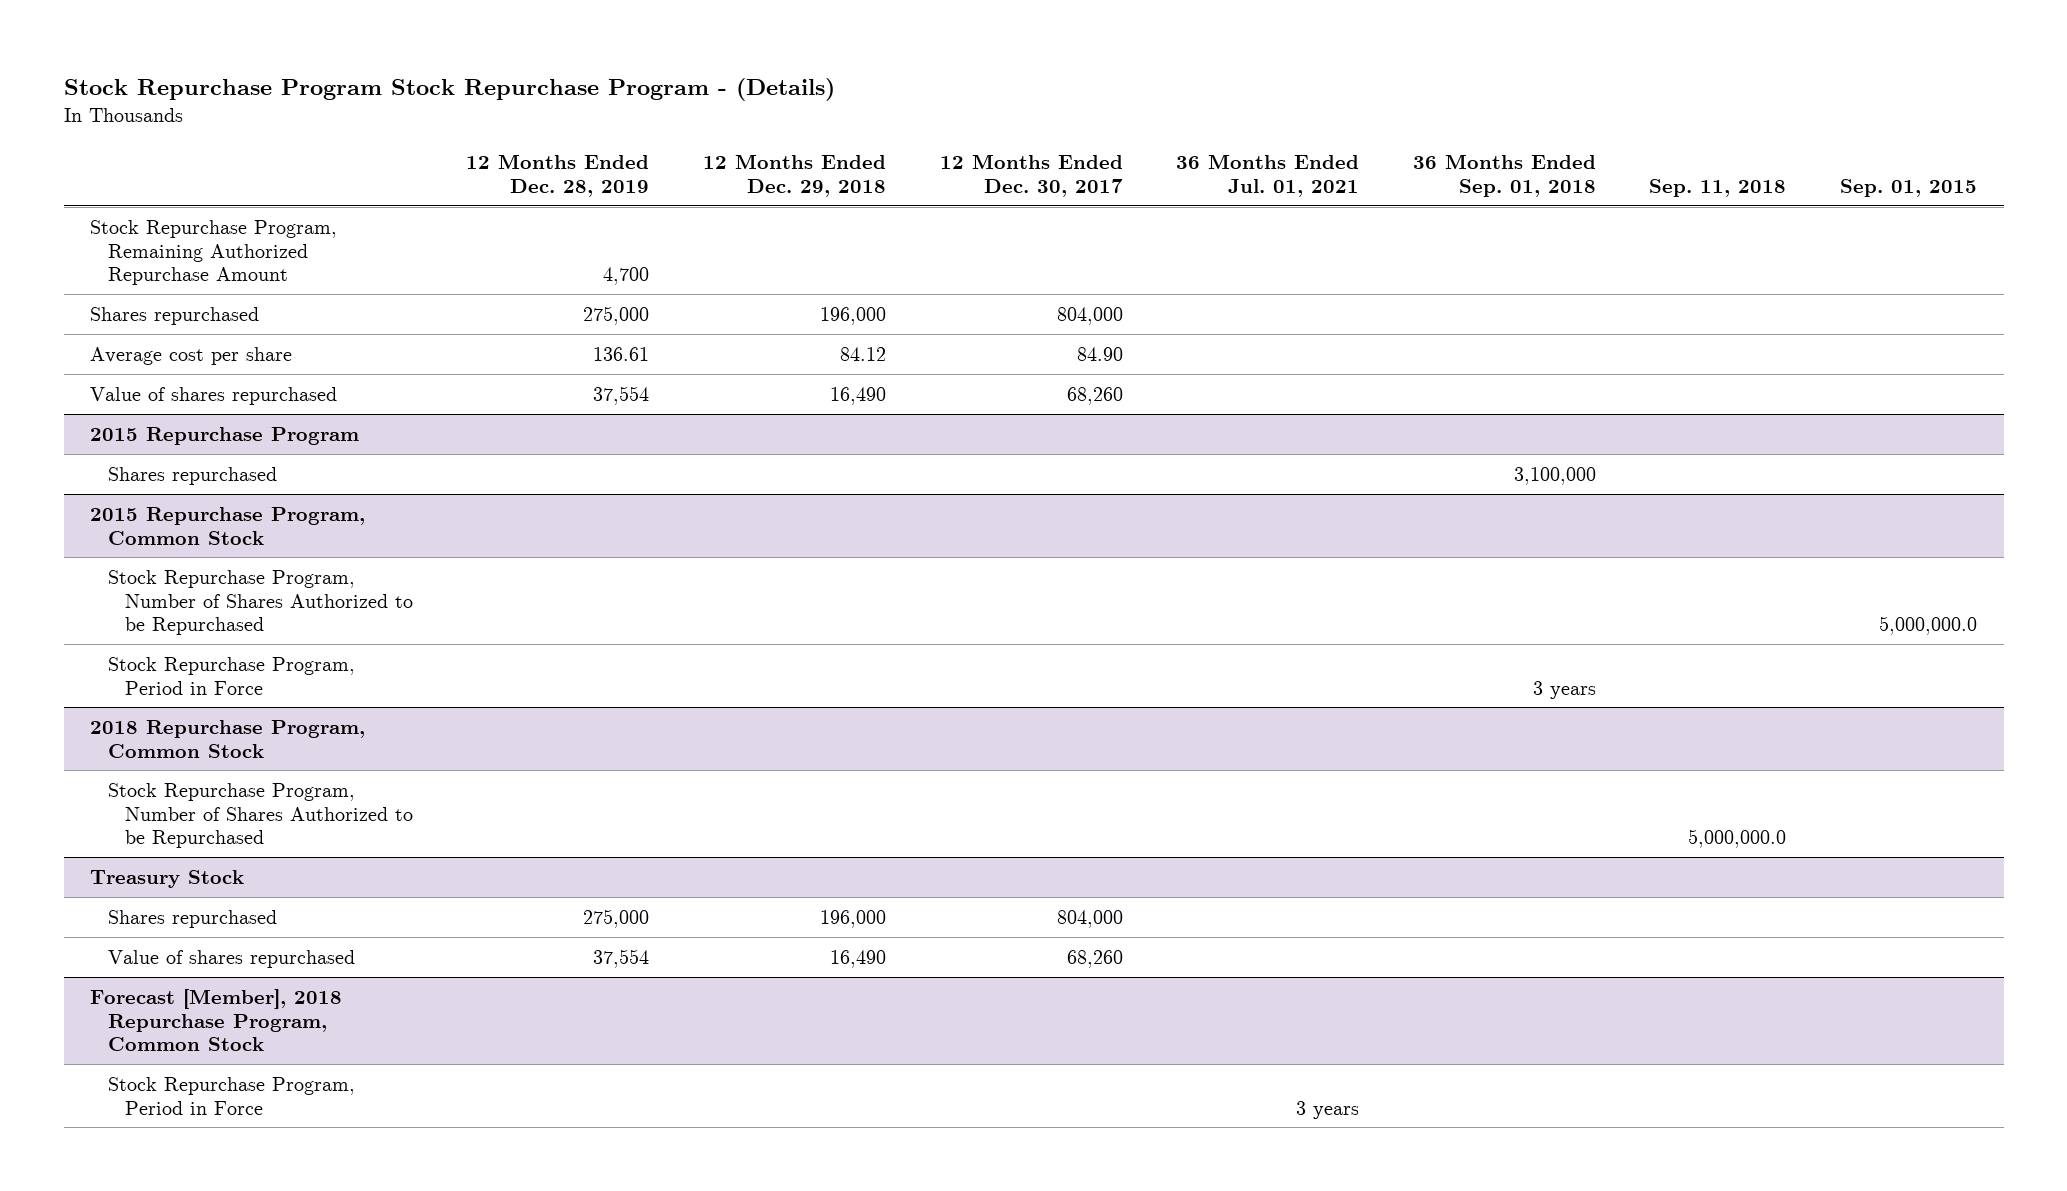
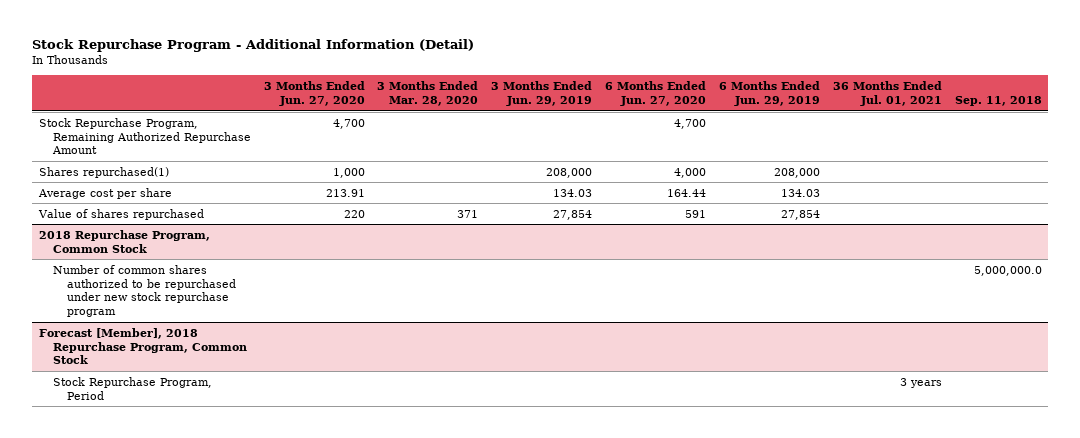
[63,77,835,101] Stock Repurchase Program Stock Repurchase Program - (Details) -> [32,39,475,53] Stock Repurchase Program - Additional Information (Detail)
[466,153,650,197] 12 Months Ended Dec. 28, 2019 -> none
[702,153,886,197] 12 Months Ended Dec. 29, 2018 -> none
[939,153,1123,197] 12 Months Ended Dec. 30, 2017 -> none
[1412,153,1596,197] 36 Months Ended Sep. 01, 2018 -> none
[1839,178,1977,197] Sep. 01, 2015 -> none
none -> [263,81,365,107] 3 Months Ended Jun. 27, 2020
none -> [377,81,479,107] 3 Months Ended Mar. 28, 2020
none -> [491,81,593,107] 3 Months Ended Jun. 29, 2019
none -> [605,81,707,107] 6 Months Ended Jun. 27, 2020
none -> [719,81,821,107] 6 Months Ended Jun. 29, 2019
[90,306,260,325] Shares repurchased -> [38,166,169,178] Shares repurchased(1)
[90,426,360,445] 2015 Repurchase Program -> none
[107,466,277,485] Shares repurchased -> none
[90,506,366,545] 2015 Repurchase Program, Common Stock -> none
[107,569,413,636] Stock Repurchase Program, Number of Shares Authorized to be Repurchased -> none
[107,656,355,695] Stock Repurchase Program, Period in Force -> none
[90,869,245,888] Treasury Stock -> none
[107,909,277,928] Shares repurchased -> none
[107,949,355,968] Value of shares repurchased -> none
[107,782,413,849] Stock Repurchase Program, Number of Shares Authorized to be Repurchased -> [52,264,237,318] Number of common shares authorized to be repurchased under new stock repurchase program
[107,1076,355,1115] Stock Repurchase Program, Period in Force -> [52,376,212,400] Stock Repurchase Program, Period

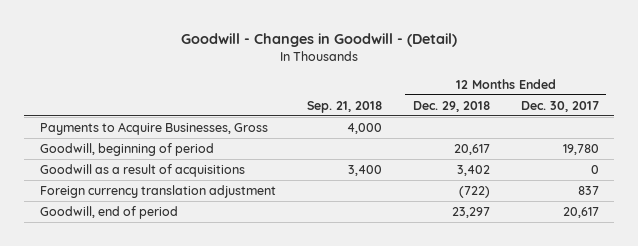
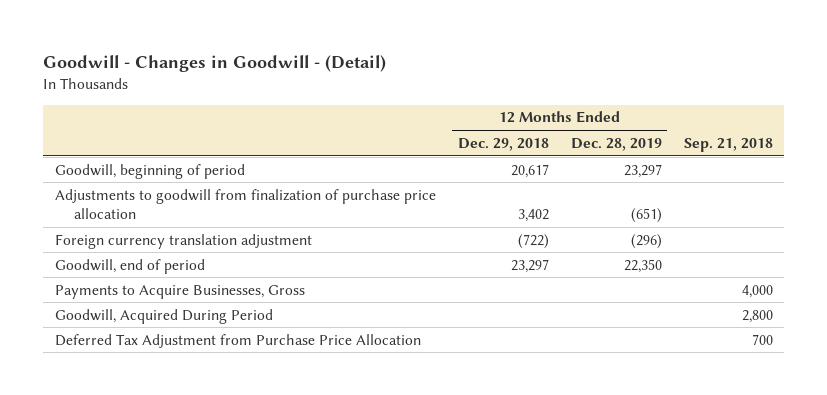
[520,100,599,112] Dec. 30, 2017 -> none
none -> [570,137,662,151] Dec. 28, 2019
[39,163,245,177] Goodwill as a result of acquisitions -> none
none -> [54,188,436,220] Adjustments to goodwill from finalization of purchase price allocation
[39,121,268,135] Payments to Acquire Businesses, Gross -> [54,284,305,299] Payments to Acquire Businesses, Gross
none -> [54,308,273,324] Goodwill, Acquired During Period
none -> [54,333,421,348] Deferred Tax Adjustment from Purchase Price Allocation

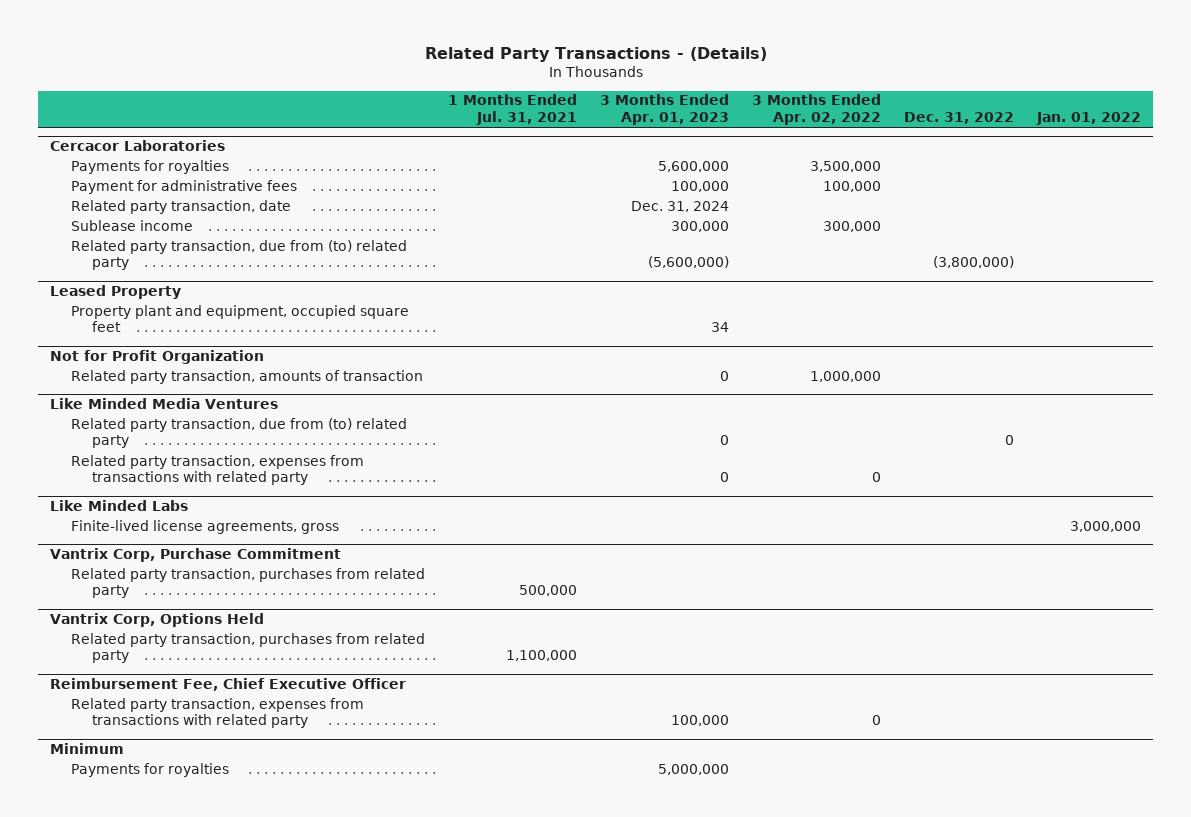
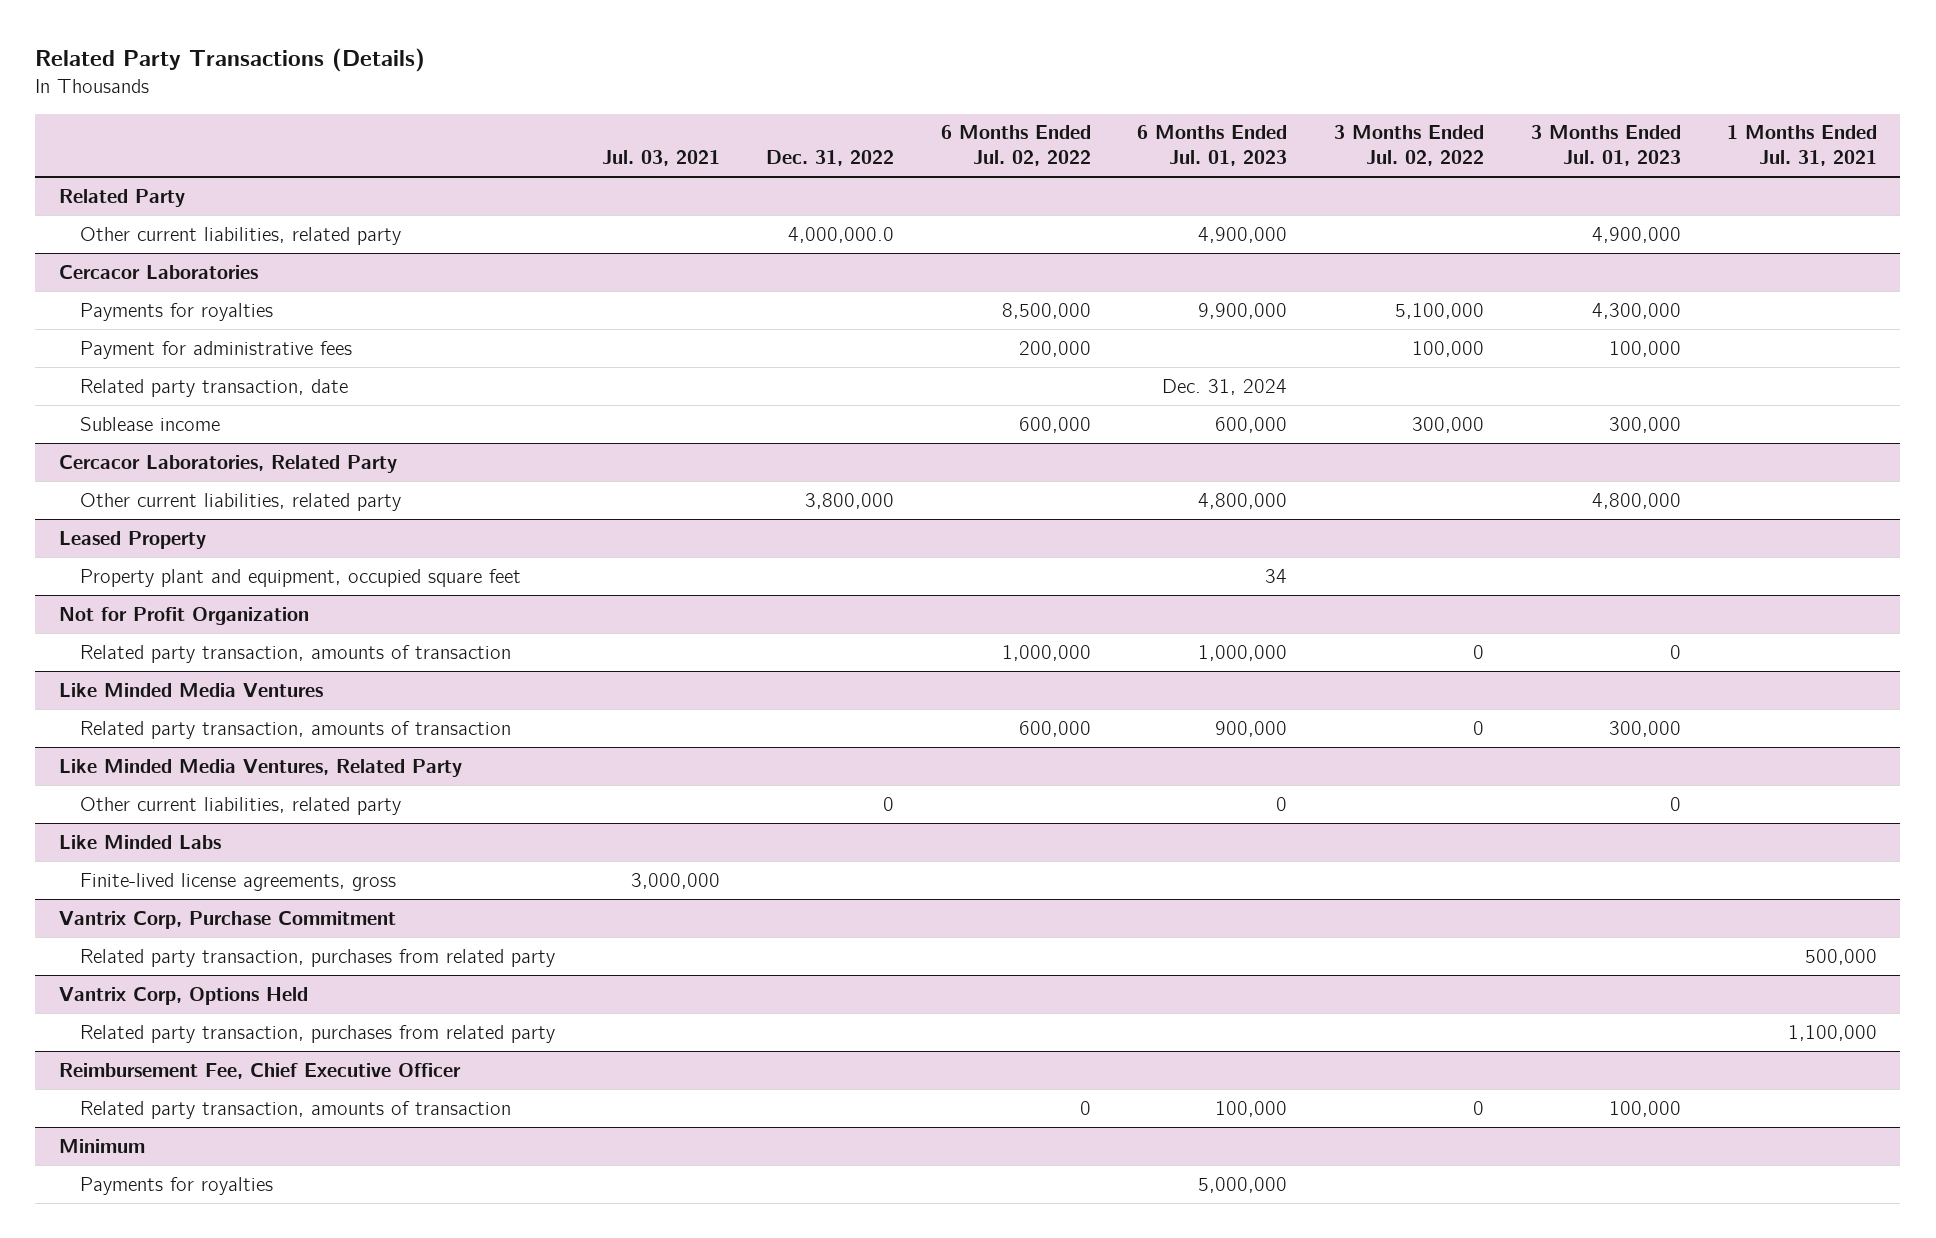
[424,47,767,63] Related Party Transactions - (Details) -> [35,48,426,73] Related Party Transactions (Details)
[599,94,729,126] 3 Months Ended Apr. 01, 2023 -> none
[751,94,881,126] 3 Months Ended Apr. 02, 2022 -> none
[1036,112,1142,126] Jan. 01, 2022 -> none
none -> [601,150,720,167] Jul. 03, 2021
none -> [940,125,1091,167] 6 Months Ended Jul. 02, 2022
none -> [1137,125,1288,167] 6 Months Ended Jul. 01, 2023
none -> [1333,125,1484,167] 3 Months Ended Jul. 02, 2022
none -> [1530,125,1681,167] 3 Months Ended Jul. 01, 2023
none -> [58,188,185,207] Related Party
none -> [80,226,402,245] Other current liabilities, related party
[70,239,407,271] Related party transaction, due from (to) related party -> none
none -> [58,454,397,473] Cercacor Laboratories, Related Party
none -> [80,492,402,511] Other current liabilities, related party
[70,417,407,449] Related party transaction, due from (to) related party -> none
[70,454,364,486] Related party transaction, expenses from transactions with related party -> none
none -> [80,720,512,739] Related party transaction, amounts of transaction
none -> [58,758,462,777] Like Minded Media Ventures, Related Party
none -> [80,796,402,815] Other current liabilities, related party
[70,697,364,729] Related party transaction, expenses from transactions with related party -> none
none -> [80,1100,512,1119] Related party transaction, amounts of transaction

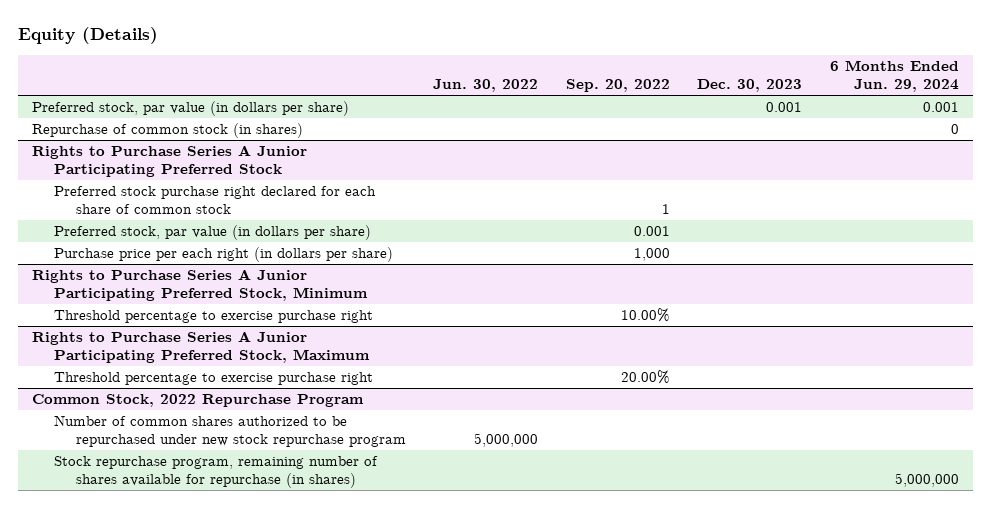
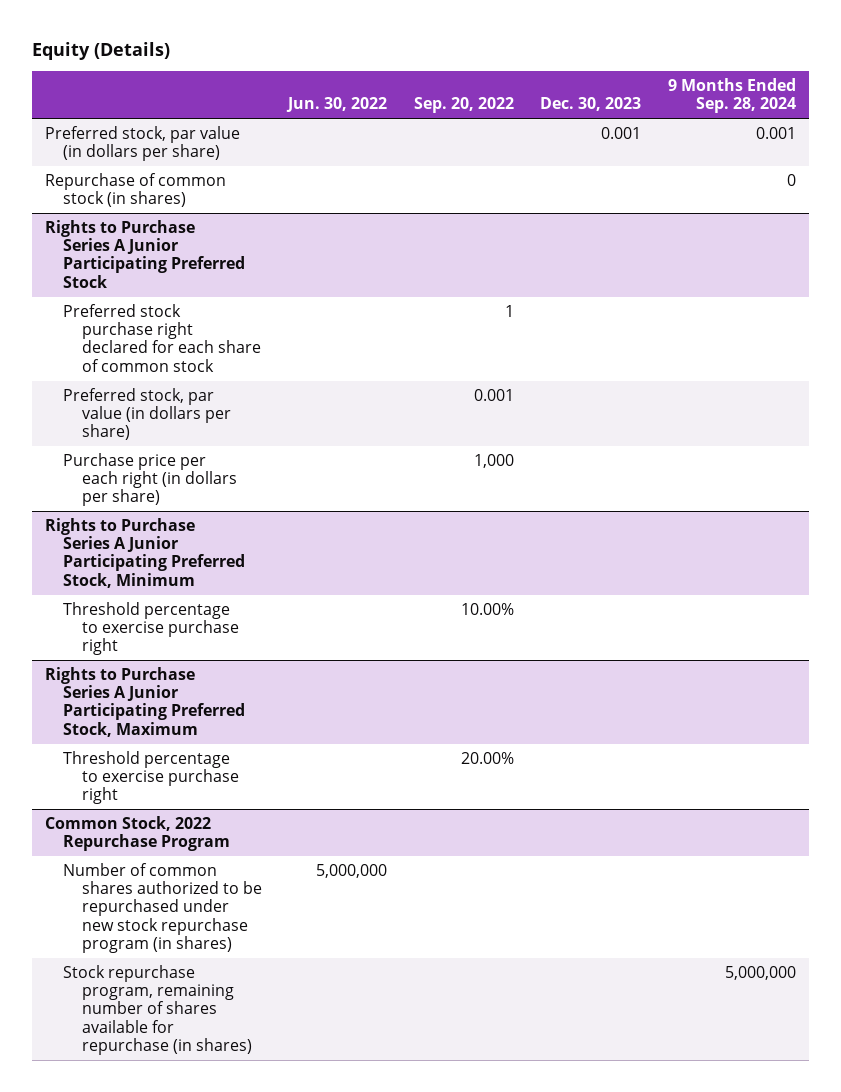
[829,59,959,92] 6 Months Ended Jun. 29, 2024 -> none
none -> [667,78,796,114] 9 Months Ended Sep. 28, 2024
[53,415,406,448] Number of common shares authorized to be repurchased under new stock repurchase program -> [63,862,262,953] Number of common shares authorized to be repurchased under new stock repurchase program (in shares)

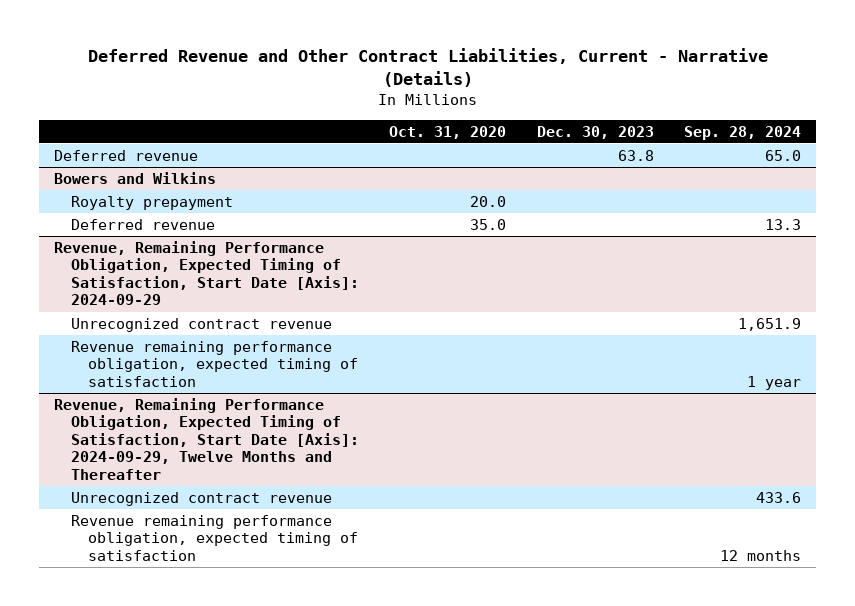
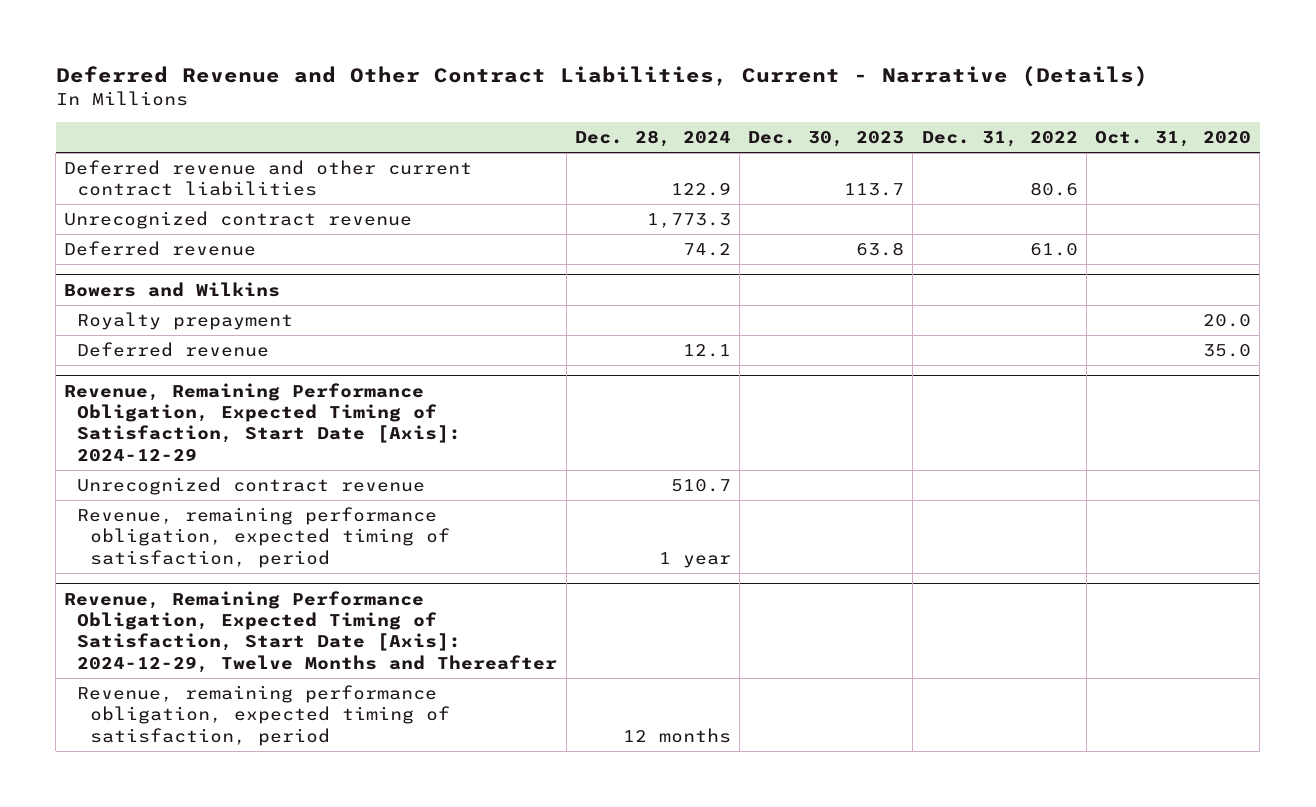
[684,125,802,140] Sep. 28, 2024 -> none
none -> [574,130,731,148] Dec. 28, 2024
none -> [921,131,1078,148] Dec. 31, 2022
none -> [64,159,473,197] Deferred revenue and other current contract liabilities
none -> [64,210,413,229] Unrecognized contract revenue
[54,240,360,306] Revenue, Remaining Performance Obligation, Expected Timing of Satisfaction, Start Date [Axis]: 2024-09-29 -> none
[71,317,333,332] Unrecognized contract revenue -> none
[71,340,359,387] Revenue remaining performance obligation, expected timing of satisfaction -> none
[71,491,333,506] Unrecognized contract revenue -> none
none -> [64,382,462,462] Revenue, Remaining Performance Obligation, Expected Timing of Satisfaction, Start Date [Axis]: 2024-12-29
none -> [77,476,426,495] Unrecognized contract revenue
none -> [77,506,451,568] Revenue, remaining performance obligation, expected timing of satisfaction, period
[54,397,360,480] Revenue, Remaining Performance Obligation, Expected Timing of Satisfaction, Start Date [Axis]: 2024-09-29, Twelve Months and Thereafter -> [64,590,558,673] Revenue, Remaining Performance Obligation, Expected Timing of Satisfaction, Start Date [Axis]: 2024-12-29, Twelve Months and Thereafter
[71,514,359,561] Revenue remaining performance obligation, expected timing of satisfaction -> [77,684,451,746] Revenue, remaining performance obligation, expected timing of satisfaction, period

